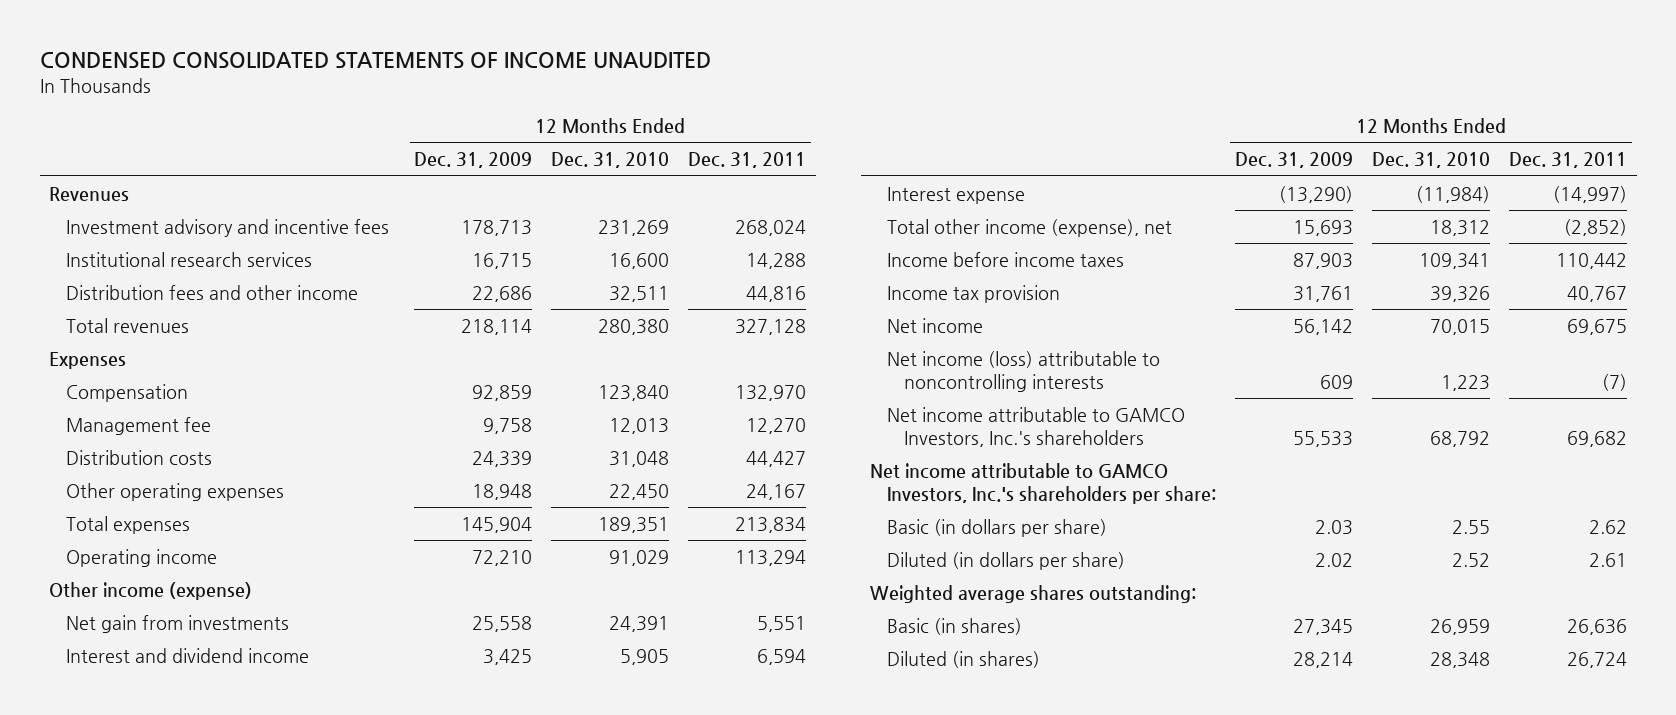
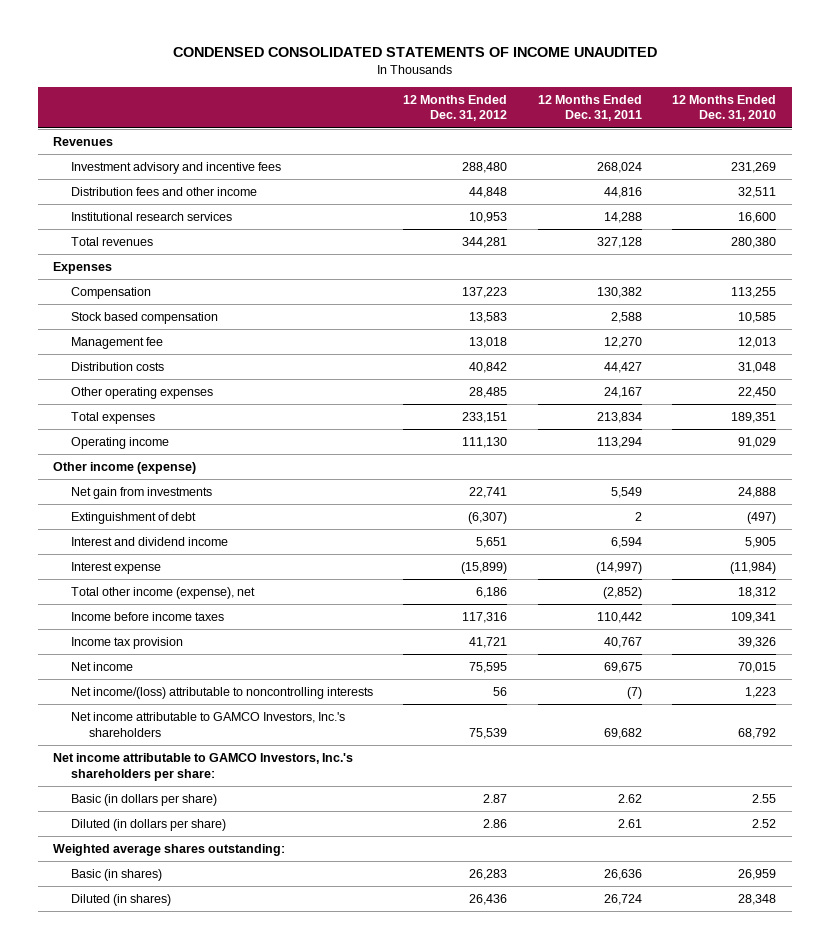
[414,152,533,169] Dec. 31, 2009 -> none
none -> [403,94,508,122] 12 Months Ended Dec. 31, 2012
[66,251,313,267] Institutional research services -> [70,211,232,221] Institutional research services
[598,384,670,401] 123,840 -> [731,286,777,298] 113,255
[735,384,807,401] 132,970 -> [596,286,642,298] 130,382
none -> [70,311,218,324] Stock based compensation
[609,615,670,632] 24,391 -> [738,486,777,498] 24,888
[757,615,807,632] 5,551 -> [610,486,642,498] 5,549
none -> [70,511,196,524] Extinguishment of debt
[887,350,1161,393] Net income (loss) attributable to noncontrolling interests -> [70,686,373,699] Net income/(loss) attributable to noncontrolling interests

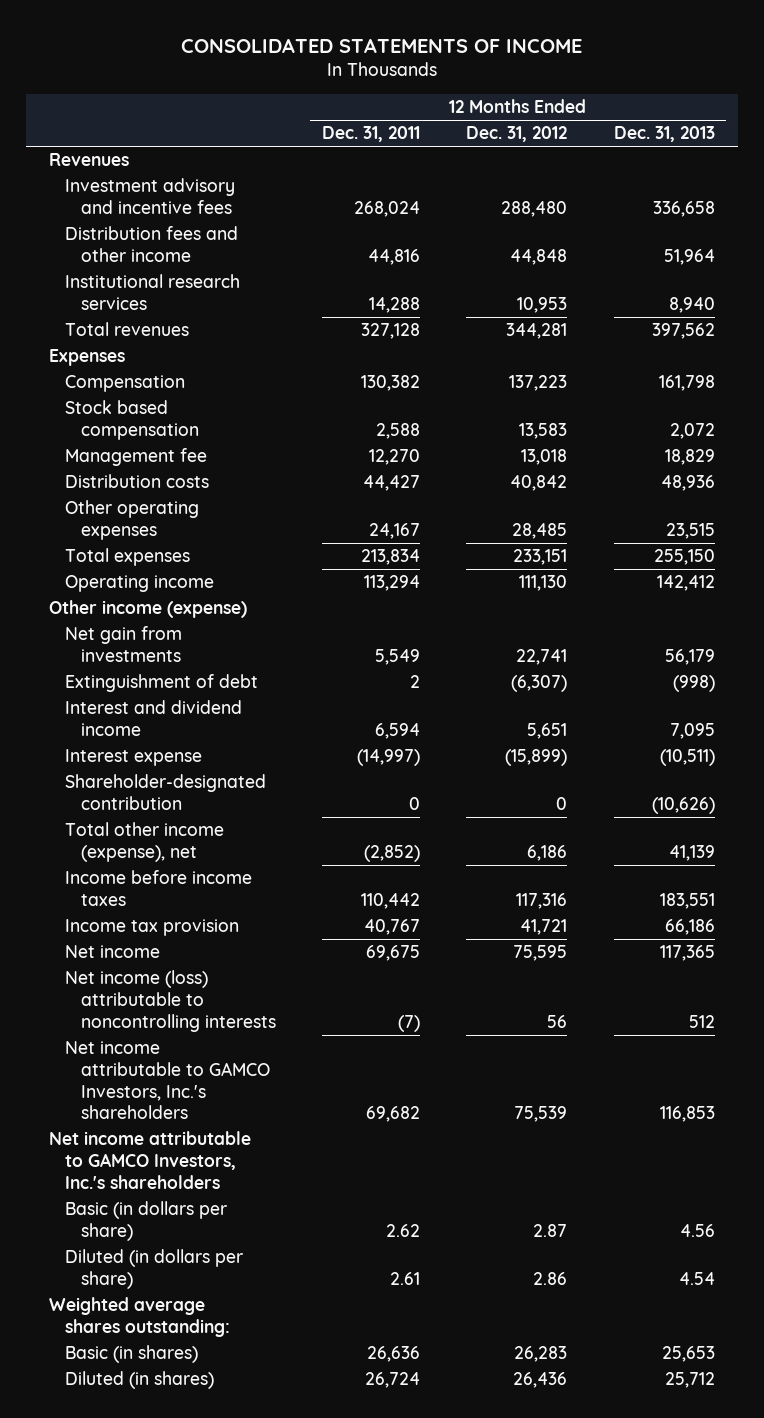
[172,47,657,58] CONDENSED CONSOLIDATED STATEMENTS OF INCOME UNAUDITED -> [180,37,582,53] CONSOLIDATED STATEMENTS OF INCOME
[672,94,777,122] 12 Months Ended Dec. 31, 2010 -> none
none -> [613,126,715,143] Dec. 31, 2013
none -> [64,774,266,810] Shareholder-designated contribution
[70,686,373,699] Net income/(loss) attributable to noncontrolling interests -> [64,970,276,1032] Net income (loss) attributable to noncontrolling interests
[53,752,354,781] Net income attributable to GAMCO Investors, Inc.'s shareholders per share: -> [49,1131,252,1189] Net income attributable to GAMCO Investors, Inc.'s shareholders

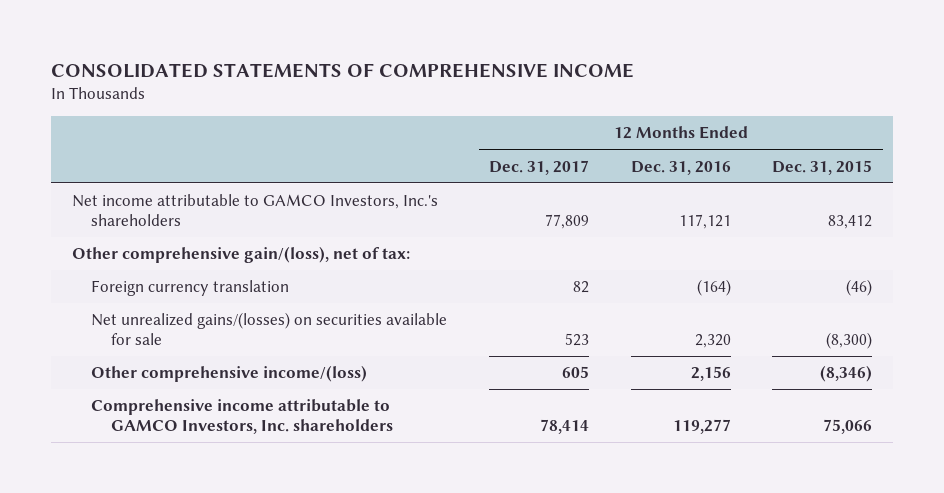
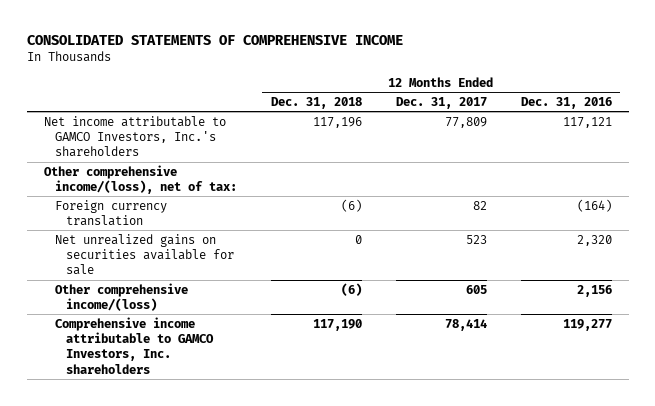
[772,159,873,175] Dec. 31, 2015 -> none
none -> [270,96,362,109] Dec. 31, 2018
[71,246,410,264] Other comprehensive gain/(loss), net of tax: -> [43,164,238,195] Other comprehensive income/(loss), net of tax:
[91,312,448,346] Net unrealized gains/(losses) on securities available for sale -> [55,233,235,276] Net unrealized gains on securities available for sale

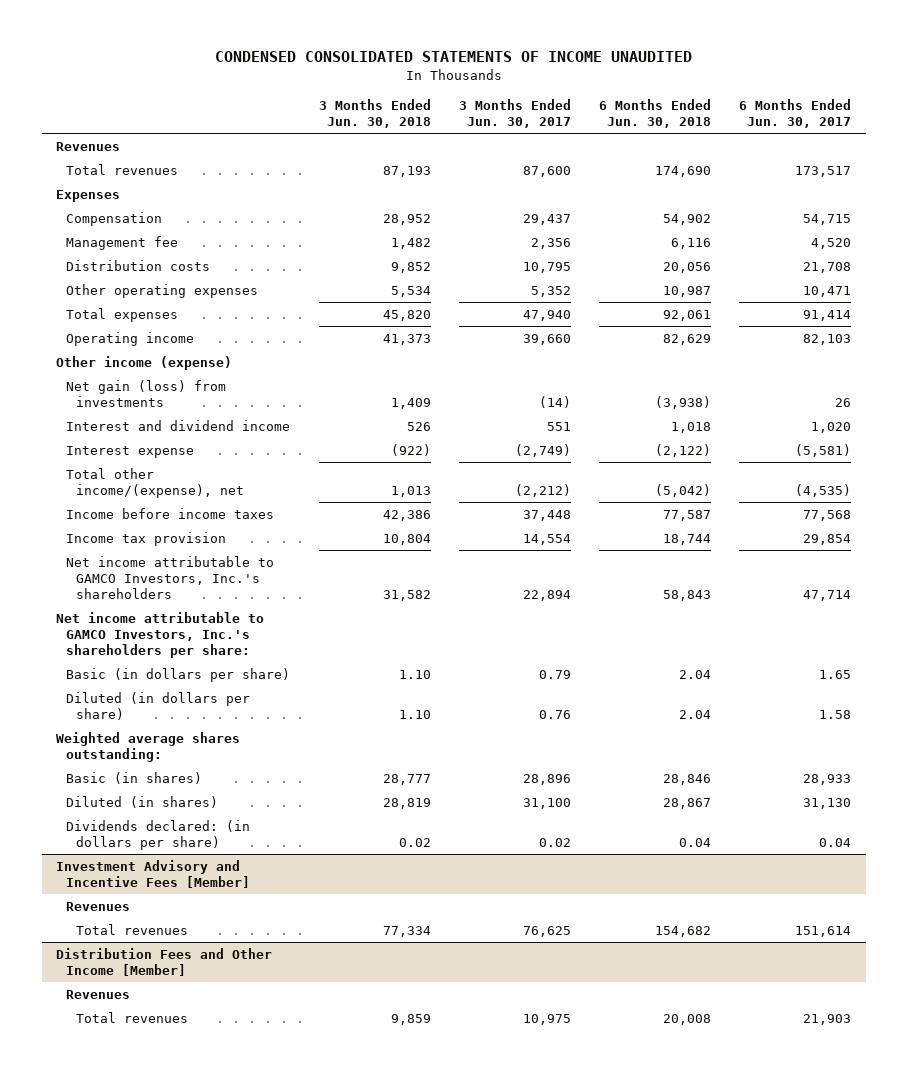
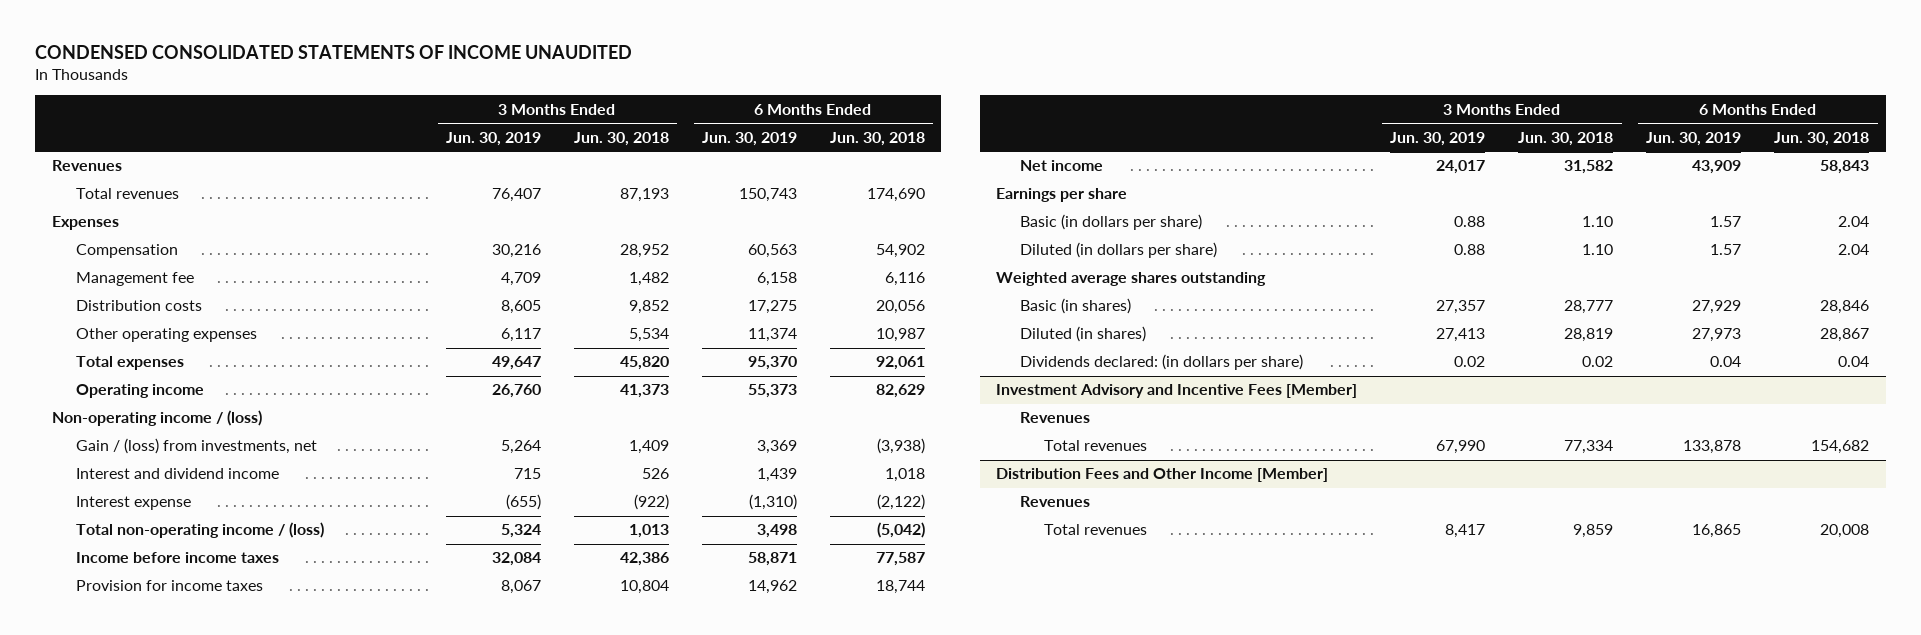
[458,98,571,128] 3 Months Ended Jun. 30, 2017 -> none
[739,98,852,128] 6 Months Ended Jun. 30, 2017 -> none
none -> [445,131,541,146] Jun. 30, 2019
none -> [701,131,797,146] Jun. 30, 2019
[56,355,233,370] Other income (expense) -> [51,410,262,427] Non-operating income / (loss)
[66,379,227,407] Net gain (loss) from investments -> [75,438,317,455] Gain / (loss) from investments, net
[66,467,245,498] Total other income/(expense), net -> [75,522,324,539] Total non-operating income / (loss)
[66,531,227,546] Income tax provision -> [75,580,263,592] Provision for income taxes
[66,555,275,600] Net income attributable to GAMCO Investors, Inc.'s shareholders -> [1020,160,1104,172] Net income
[56,611,265,659] Net income attributable to GAMCO Investors, Inc.'s shareholders per share: -> [996,188,1128,203] Earnings per share
[56,731,241,762] Weighted average shares outstanding: -> [996,272,1267,287] Weighted average shares outstanding

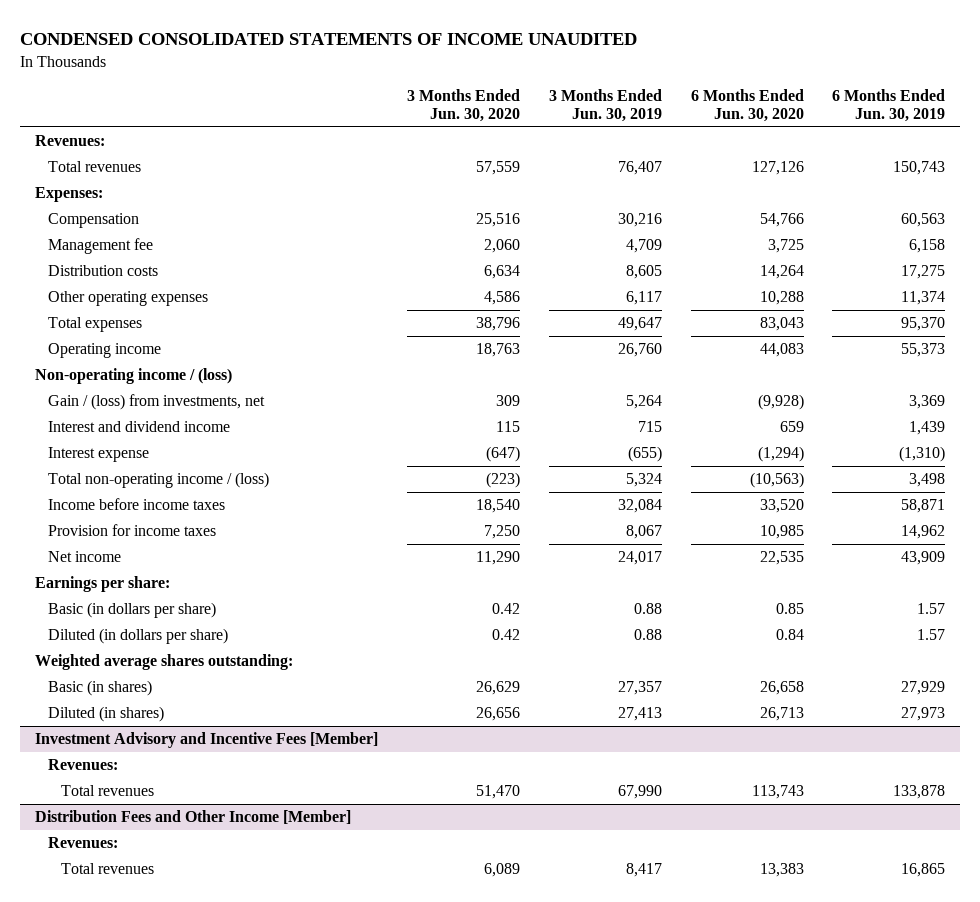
[573,131,669,146] Jun. 30, 2018 -> none
[829,131,925,146] Jun. 30, 2018 -> none
none -> [406,88,520,122] 3 Months Ended Jun. 30, 2020
none -> [690,88,804,122] 6 Months Ended Jun. 30, 2020
[51,160,122,172] Revenues -> [34,135,105,147] Revenues:
[51,216,119,231] Expenses -> [34,187,103,203] Expenses:
[996,188,1128,203] Earnings per share -> [34,576,170,593] Earnings per share:
[996,272,1267,287] Weighted average shares outstanding -> [34,654,293,671] Weighted average shares outstanding:
[1020,354,1304,371] Dividends declared: (in dollars per share) -> none
[1020,412,1091,424] Revenues -> [47,759,118,771] Revenues:
[1020,496,1091,508] Revenues -> [47,837,118,849] Revenues:

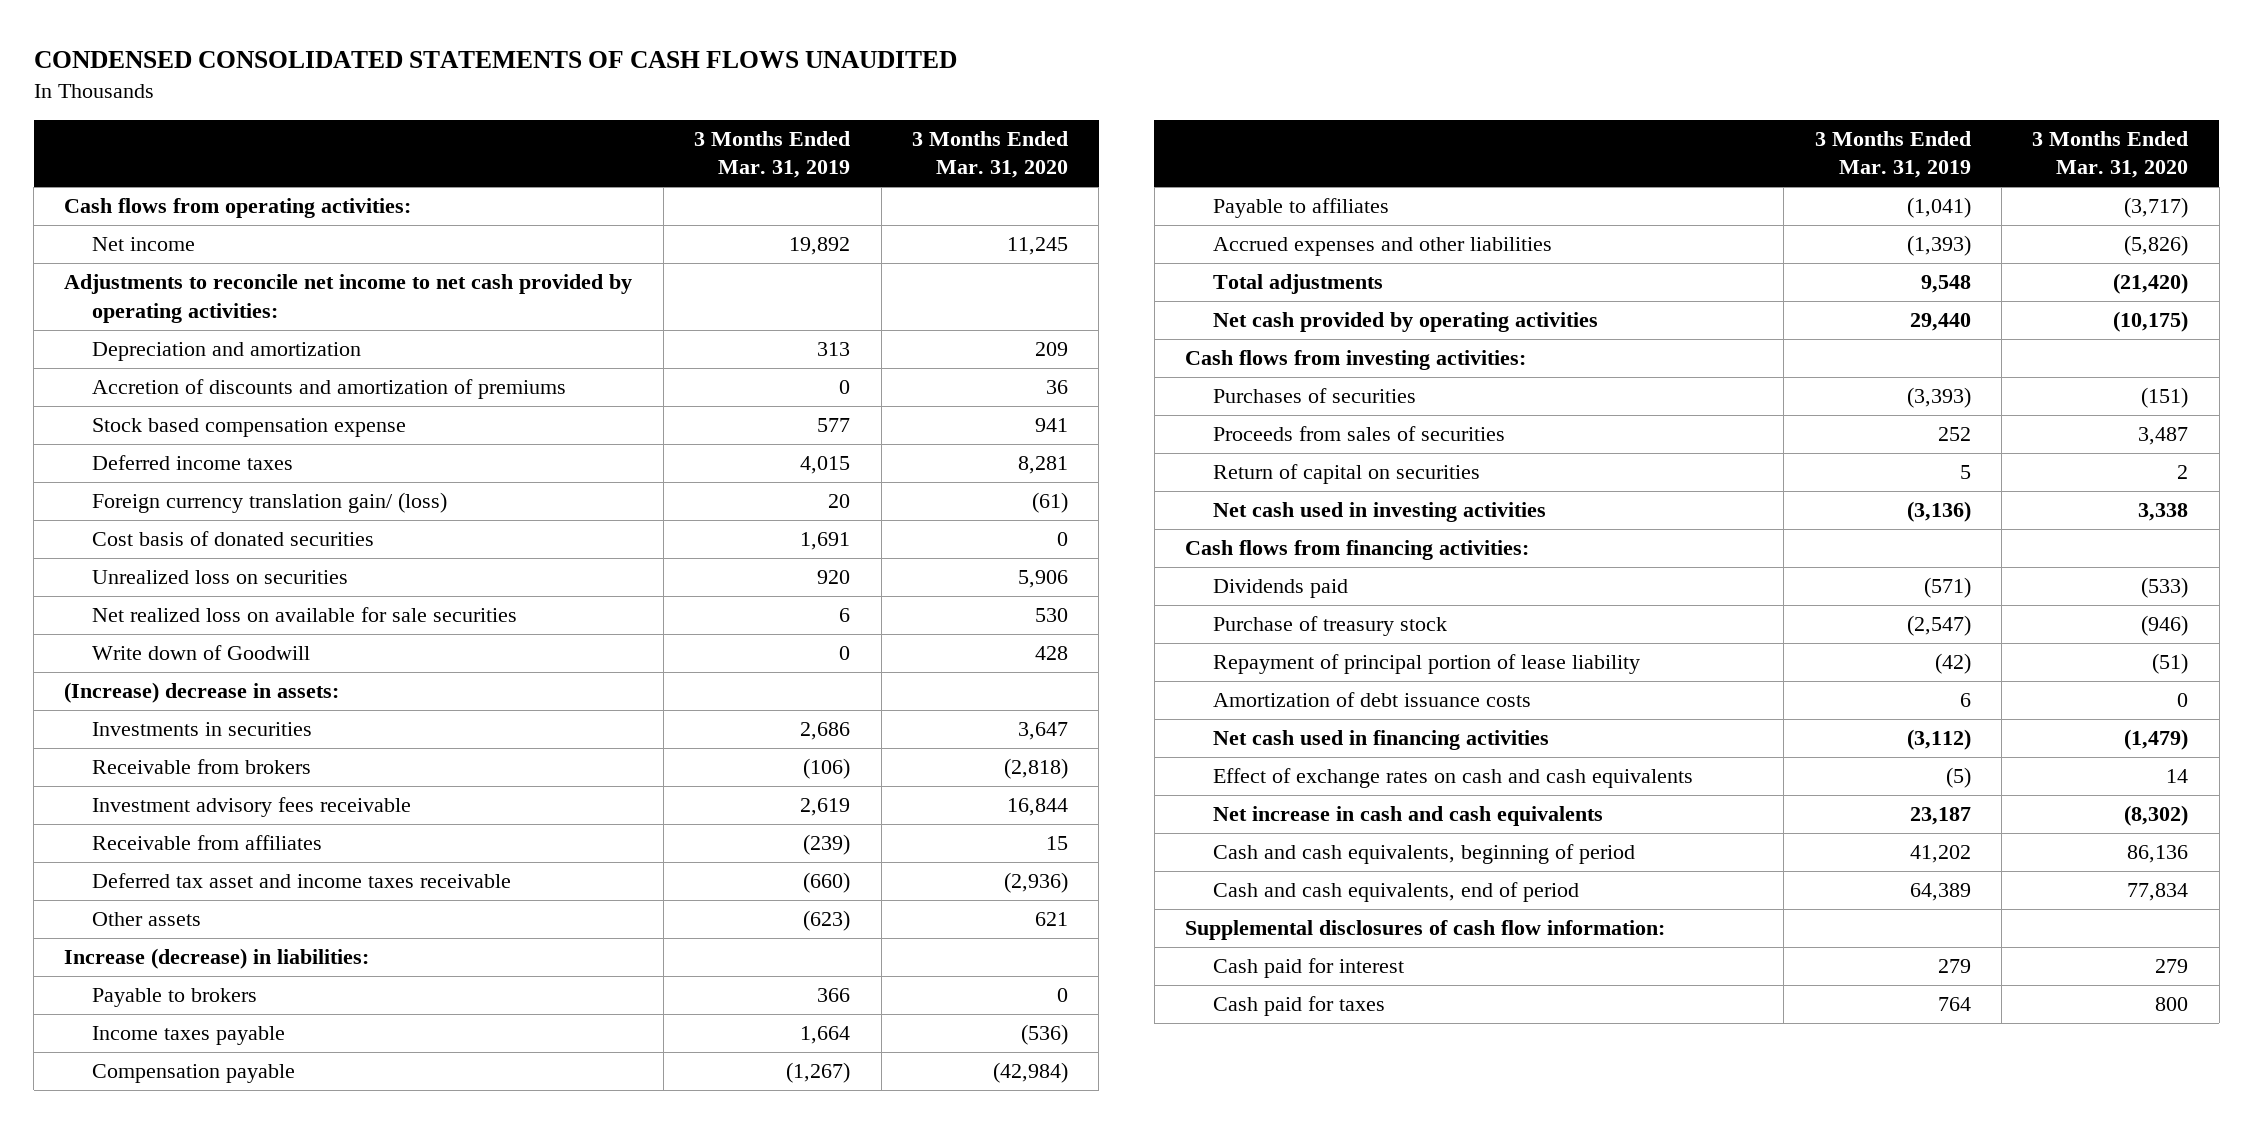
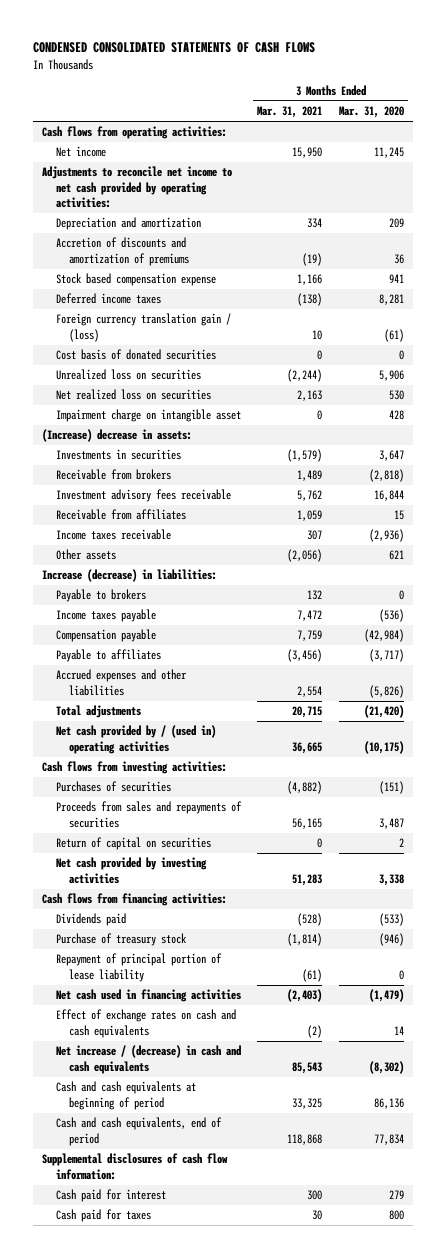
[33,50,957,68] CONDENSED CONSOLIDATED STATEMENTS OF CASH FLOWS UNAUDITED -> [33,42,316,54] CONDENSED CONSOLIDATED STATEMENTS OF CASH FLOWS
[694,131,851,179] 3 Months Ended Mar. 31, 2019 -> none
none -> [257,106,323,119] Mar. 31, 2021
[92,492,448,514] Foreign currency translation gain/ (loss) -> [55,313,231,342] Foreign currency translation gain / (loss)
[92,607,518,623] Net realized loss on available for sale securities -> [55,389,211,401] Net realized loss on securities
[92,645,311,661] Write down of Goodwill -> [55,409,241,423] Impairment charge on intangible asset
[92,873,512,889] Deferred tax asset and income taxes receivable -> [55,529,171,541] Income taxes receivable
[1212,312,1598,333] Net cash provided by operating activities -> [55,725,216,754] Net cash provided by / (used in) operating activities
[1212,426,1505,442] Proceeds from sales of securities -> [55,801,242,828] Proceeds from sales and repayments of securities
[1212,502,1546,523] Net cash used in investing activities -> [55,857,207,884] Net cash provided by investing activities
[1212,692,1531,708] Amortization of debt issuance costs -> none
[2152,653,2189,675] (51) -> [399,969,405,980] 0
[1212,806,1603,827] Net increase in cash and cash equivalents -> [55,1045,241,1074] Net increase / (decrease) in cash and cash equivalents
[1212,844,1635,865] Cash and cash equivalents, beginning of period -> [55,1081,196,1110] Cash and cash equivalents at beginning of period

